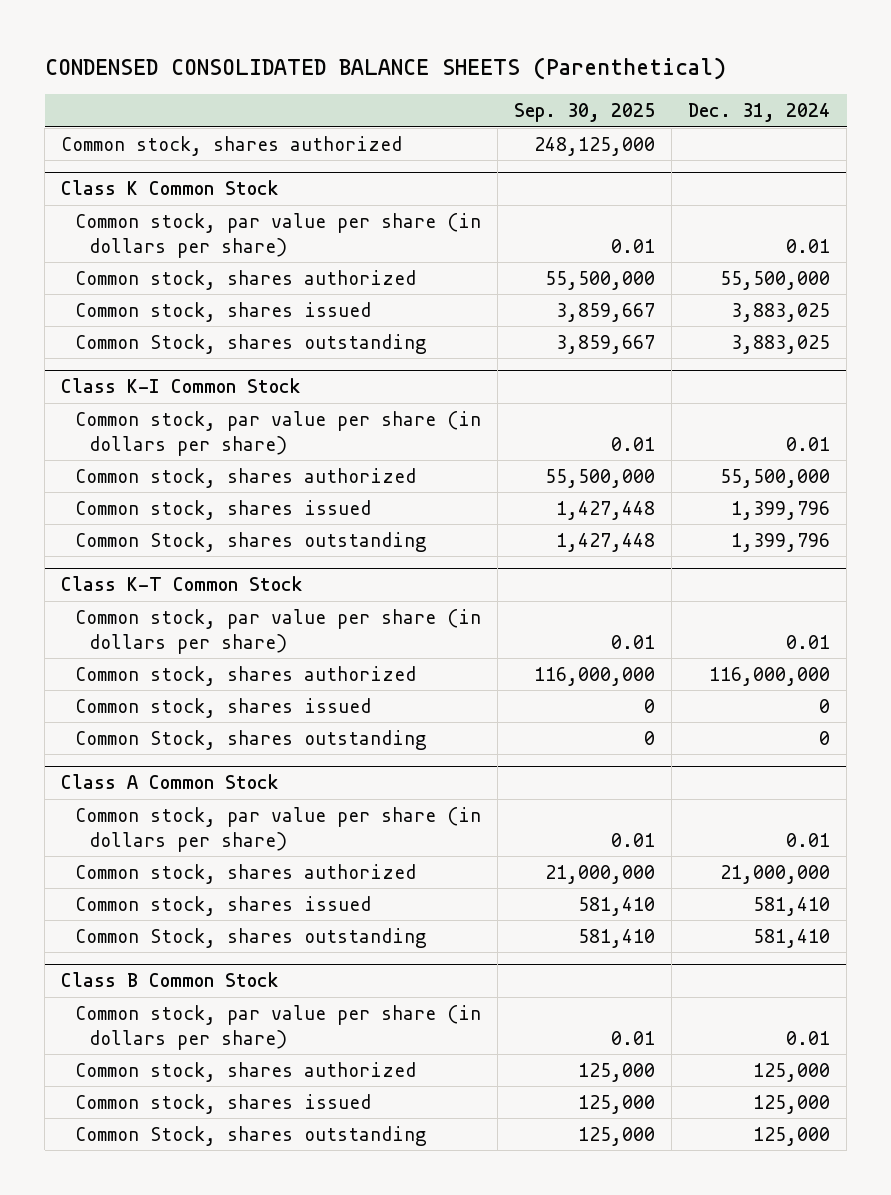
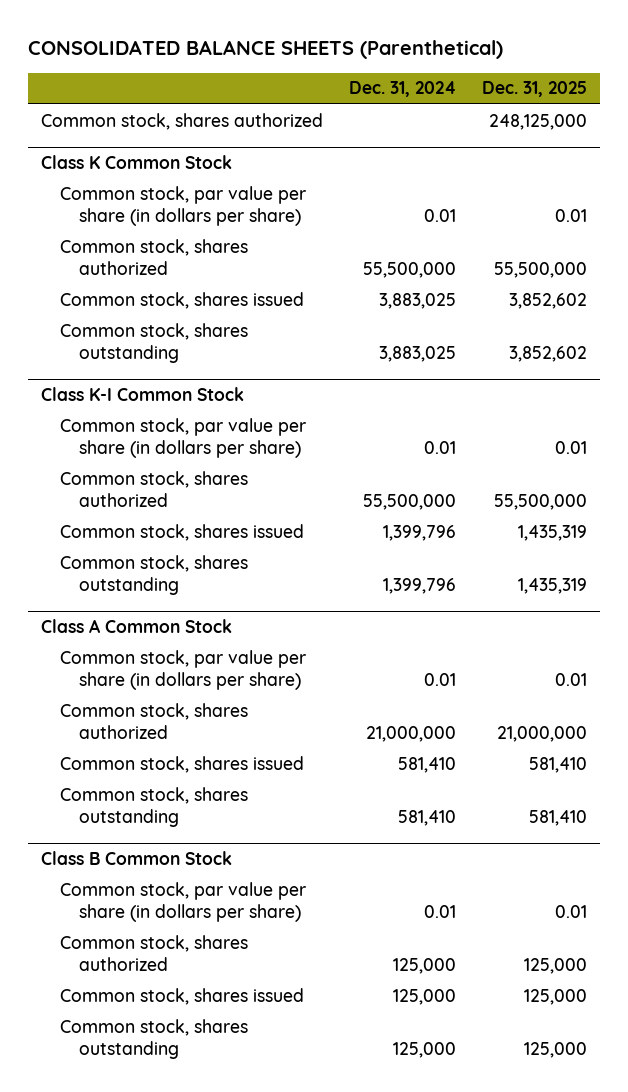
[44,56,726,80] CONDENSED CONSOLIDATED BALANCE SHEETS (Parenthetical) -> [27,40,503,60] CONSOLIDATED BALANCE SHEETS (Parenthetical)
[514,103,656,123] Sep. 30, 2025 -> none
none -> [482,81,588,98] Dec. 31, 2025
[75,333,428,354] Common Stock, shares outstanding -> [59,322,248,364] Common stock, shares outstanding
[61,576,304,592] Class K-T Common Stock -> none
[75,608,482,654] Common stock, par value per share (in dollars per share) -> none
[75,665,417,686] Common stock, shares authorized -> none
[75,697,372,718] Common stock, shares issued -> none
[75,729,428,750] Common Stock, shares outstanding -> none
[75,531,428,552] Common Stock, shares outstanding -> [59,554,248,596] Common stock, shares outstanding
[75,927,428,948] Common Stock, shares outstanding -> [59,786,248,828] Common stock, shares outstanding
[75,1125,428,1146] Common Stock, shares outstanding -> [59,1018,248,1060] Common stock, shares outstanding

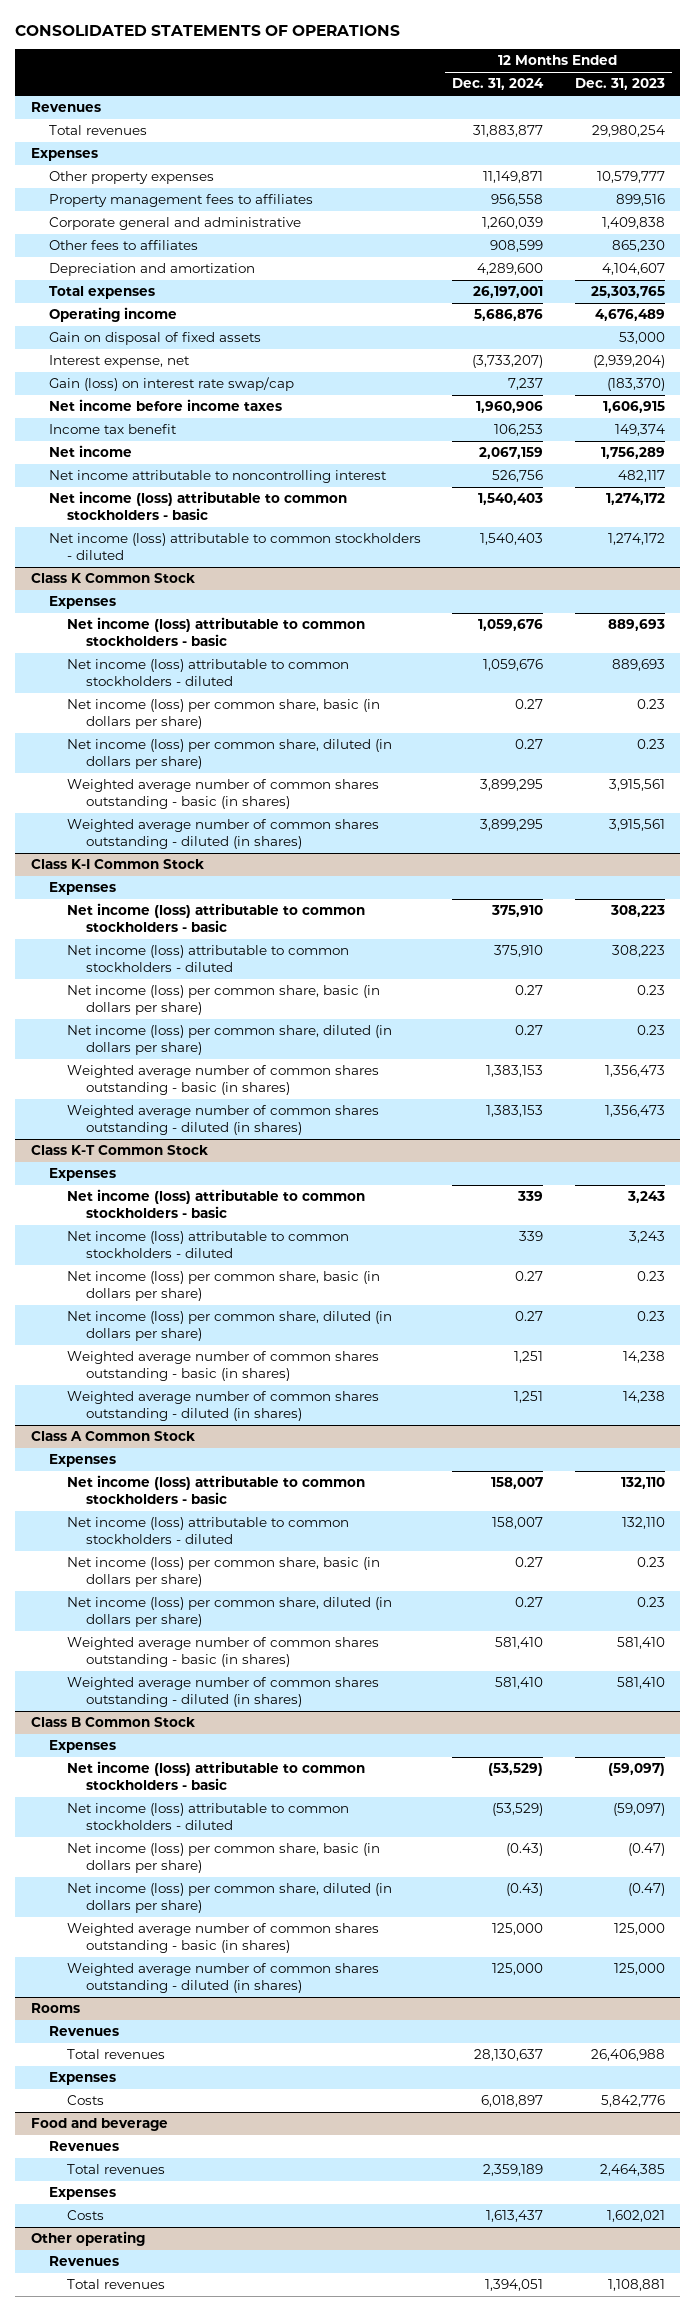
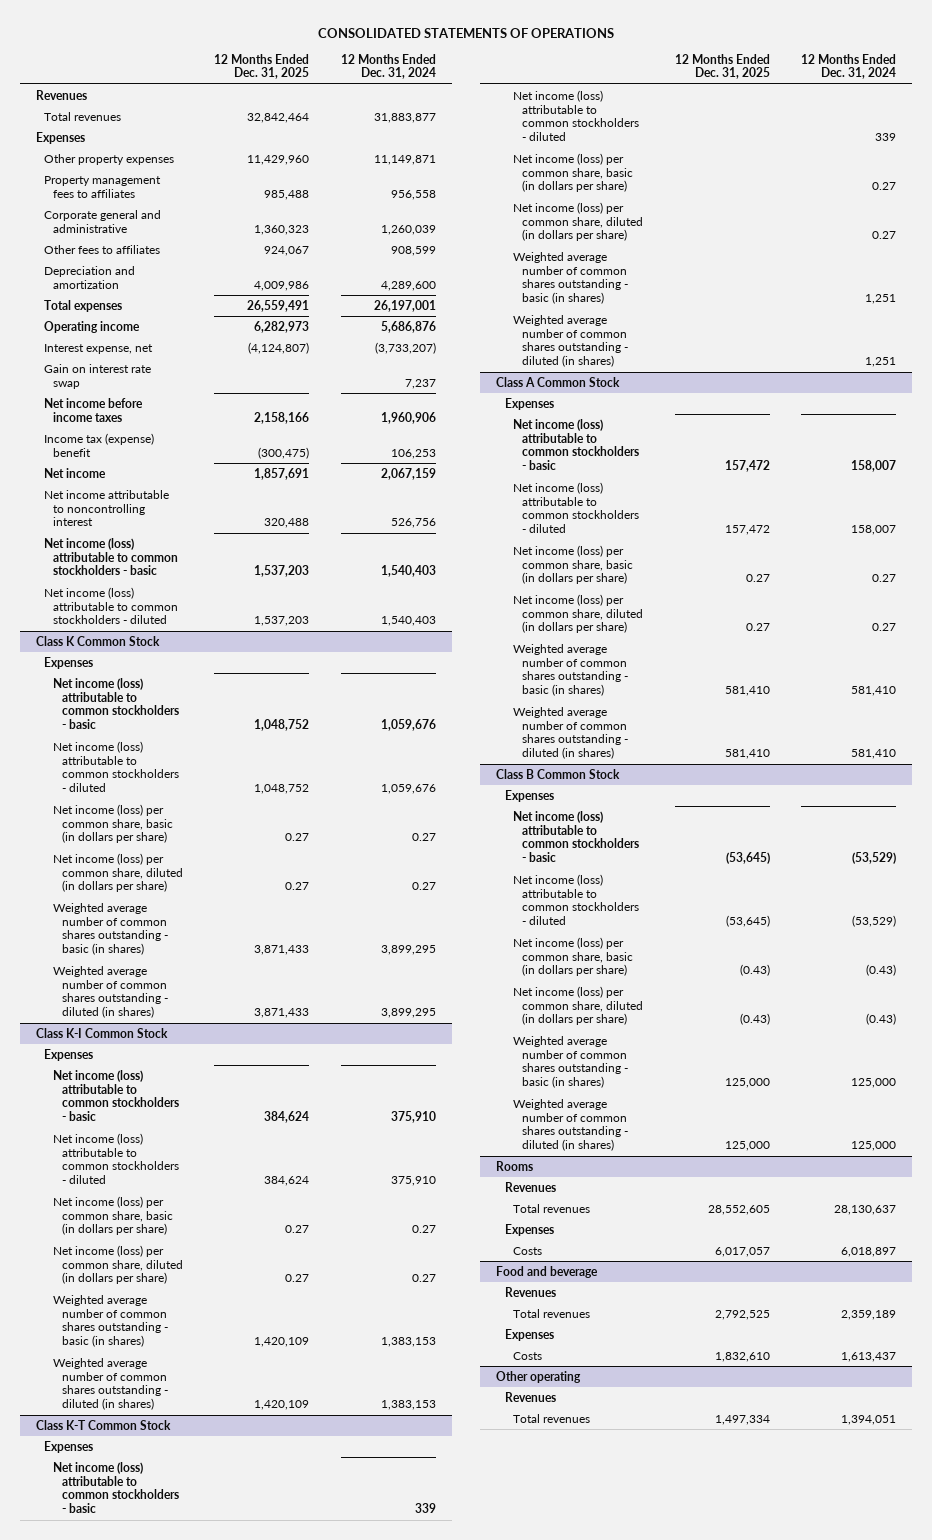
[574,78,665,91] Dec. 31, 2023 -> none
none -> [214,53,310,80] 12 Months Ended Dec. 31, 2025
[49,332,262,346] Gain on disposal of fixed assets -> none
[49,377,295,392] Gain (loss) on interest rate swap/cap -> [44,363,152,389] Gain on interest rate swap
[49,424,178,435] Income tax benefit -> [44,432,155,457] Income tax (expense) benefit

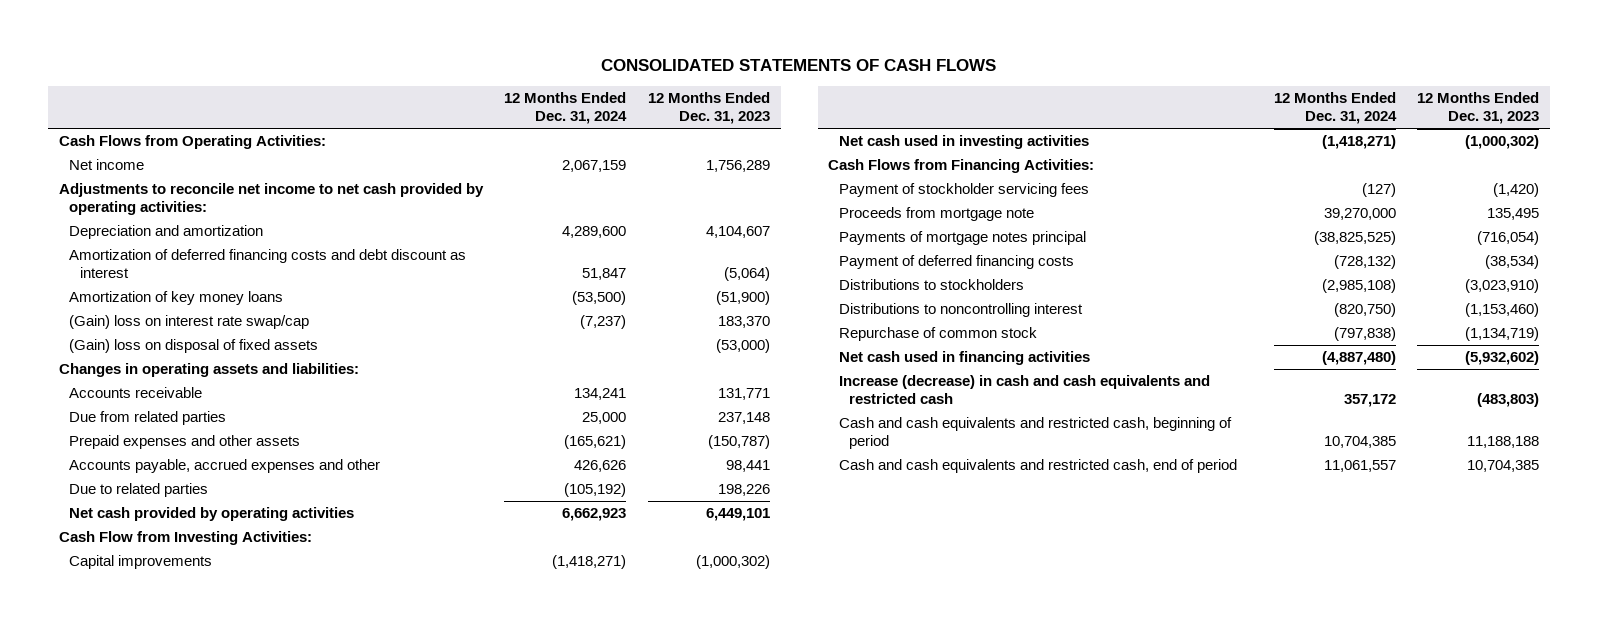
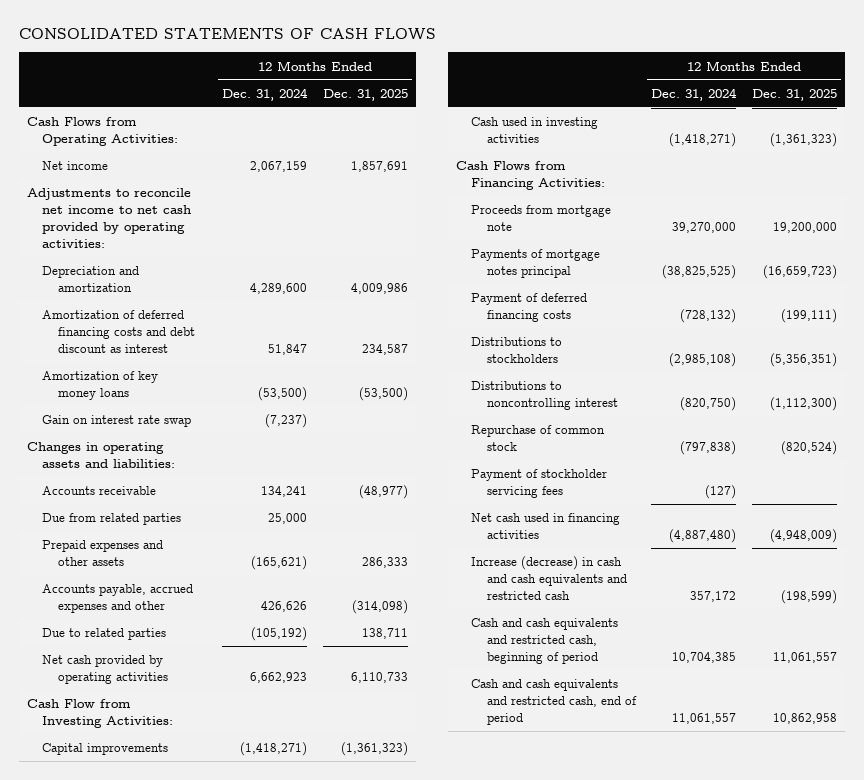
[647,92,770,125] 12 Months Ended Dec. 31, 2023 -> none
none -> [322,88,408,101] Dec. 31, 2025
[69,339,319,354] (Gain) loss on disposal of fixed assets -> none
[69,315,310,330] (Gain) loss on interest rate swap/cap -> [42,415,192,428] Gain on interest rate swap
[838,135,1089,150] Net cash used in investing activities -> [471,117,599,144] Cash used in investing activities
[838,183,1089,198] Payment of stockholder servicing fees -> [471,469,608,499] Payment of stockholder servicing fees

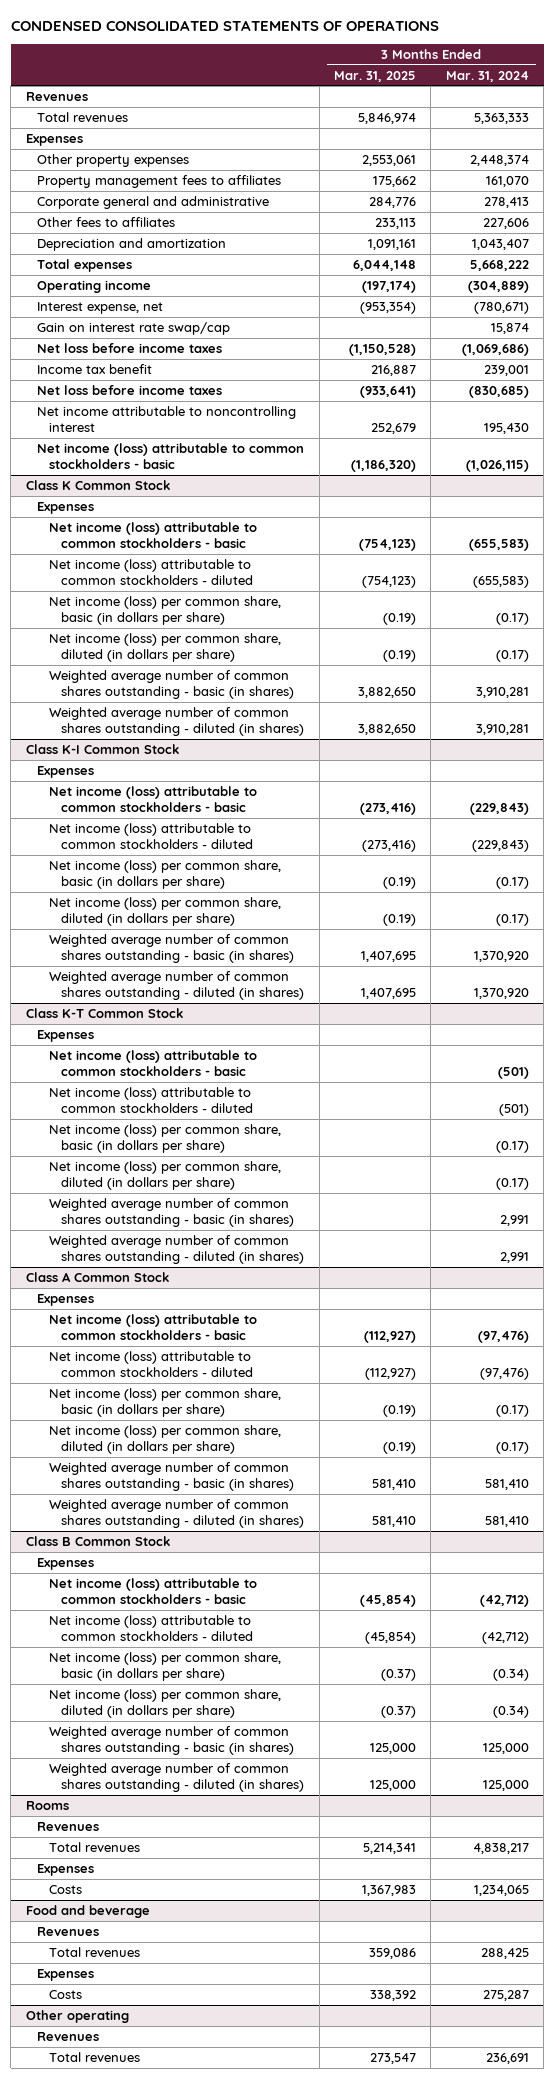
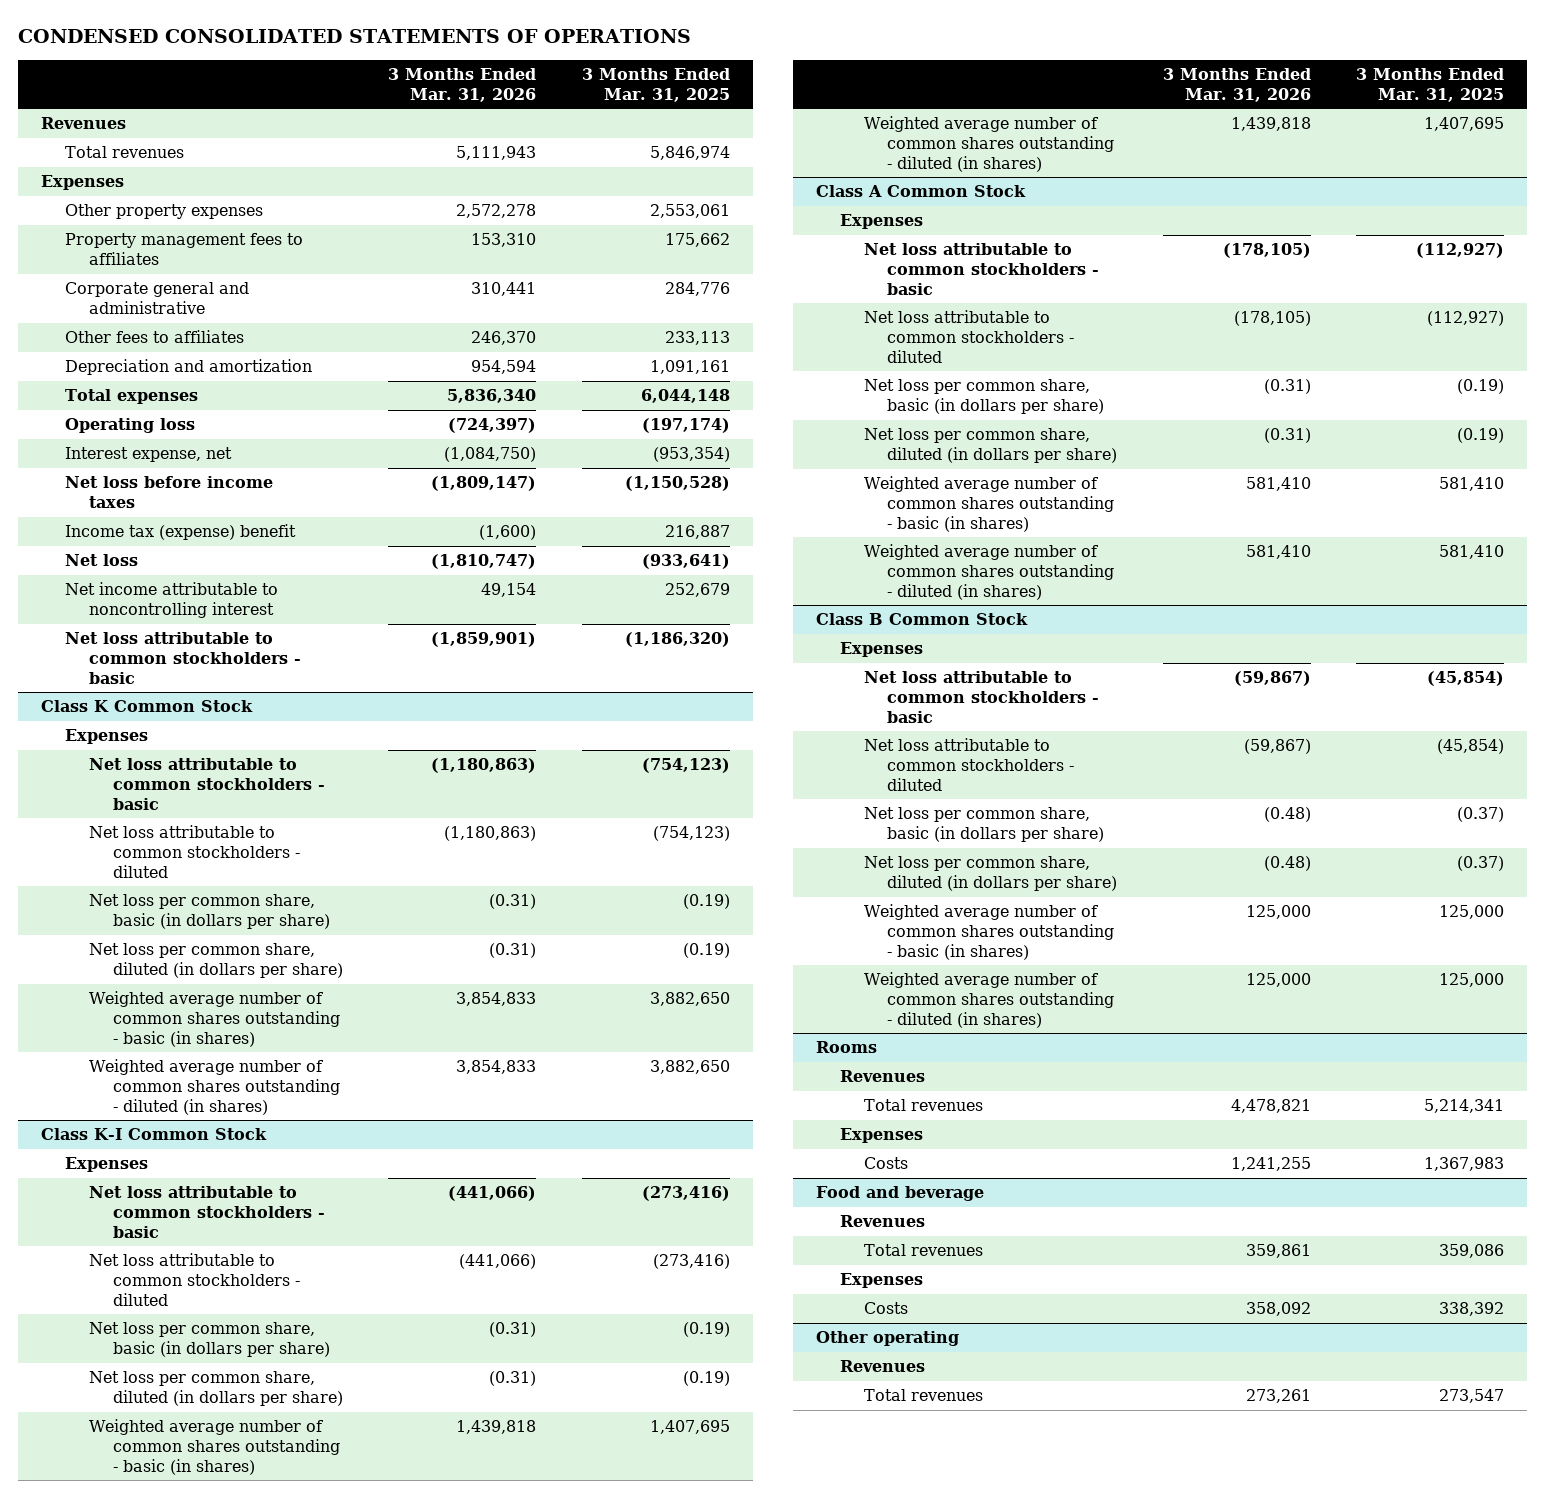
[445,70,529,82] Mar. 31, 2024 -> none
none -> [388,68,537,102] 3 Months Ended Mar. 31, 2026
[37,280,152,294] Operating income -> [64,418,195,434] Operating loss
[37,322,231,336] Gain on interest rate swap/cap -> none
[37,364,153,375] Income tax benefit -> [64,524,296,541] Income tax (expense) benefit
[37,385,223,396] Net loss before income taxes -> [64,554,138,567] Net loss
[37,443,305,469] Net income (loss) attributable to common stockholders - basic -> [64,632,301,684] Net loss attributable to common stockholders - basic
[49,522,258,548] Net income (loss) attributable to common stockholders - basic -> [88,758,325,810] Net loss attributable to common stockholders - basic
[49,559,254,585] Net income (loss) attributable to common stockholders - diluted -> [88,825,300,878] Net loss attributable to common stockholders - diluted
[49,596,282,625] Net income (loss) per common share, basic (in dollars per share) -> [88,894,330,930] Net loss per common share, basic (in dollars per share)
[49,633,282,662] Net income (loss) per common share, diluted (in dollars per share) -> [88,943,343,979] Net loss per common share, diluted (in dollars per share)
[49,786,258,812] Net income (loss) attributable to common stockholders - basic -> [88,1186,325,1238] Net loss attributable to common stockholders - basic
[49,823,254,849] Net income (loss) attributable to common stockholders - diluted -> [88,1253,300,1306] Net loss attributable to common stockholders - diluted
[49,860,282,889] Net income (loss) per common share, basic (in dollars per share) -> [88,1322,330,1358] Net loss per common share, basic (in dollars per share)
[49,897,282,926] Net income (loss) per common share, diluted (in dollars per share) -> [88,1371,343,1407] Net loss per common share, diluted (in dollars per share)
[25,1008,183,1019] Class K-T Common Stock -> none
[37,1030,95,1043] Expenses -> none
[49,1050,258,1076] Net income (loss) attributable to common stockholders - basic -> none
[49,1087,254,1113] Net income (loss) attributable to common stockholders - diluted -> none
[49,1124,282,1153] Net income (loss) per common share, basic (in dollars per share) -> none
[49,1161,282,1190] Net income (loss) per common share, diluted (in dollars per share) -> none
[49,1198,295,1227] Weighted average number of common shares outstanding - basic (in shares) -> none
[49,1235,305,1264] Weighted average number of common shares outstanding - diluted (in shares) -> none
[49,1314,258,1340] Net income (loss) attributable to common stockholders - basic -> [863,243,1100,295] Net loss attributable to common stockholders - basic
[49,1351,254,1377] Net income (loss) attributable to common stockholders - diluted -> [863,310,1075,363] Net loss attributable to common stockholders - diluted
[49,1388,282,1417] Net income (loss) per common share, basic (in dollars per share) -> [863,379,1105,415] Net loss per common share, basic (in dollars per share)
[49,1425,282,1454] Net income (loss) per common share, diluted (in dollars per share) -> [863,428,1118,464] Net loss per common share, diluted (in dollars per share)
[49,1578,258,1604] Net income (loss) attributable to common stockholders - basic -> [863,671,1100,723] Net loss attributable to common stockholders - basic
[49,1615,254,1641] Net income (loss) attributable to common stockholders - diluted -> [863,738,1075,791] Net loss attributable to common stockholders - diluted
[49,1652,282,1681] Net income (loss) per common share, basic (in dollars per share) -> [863,807,1105,843] Net loss per common share, basic (in dollars per share)
[49,1689,282,1718] Net income (loss) per common share, diluted (in dollars per share) -> [863,856,1118,892] Net loss per common share, diluted (in dollars per share)

